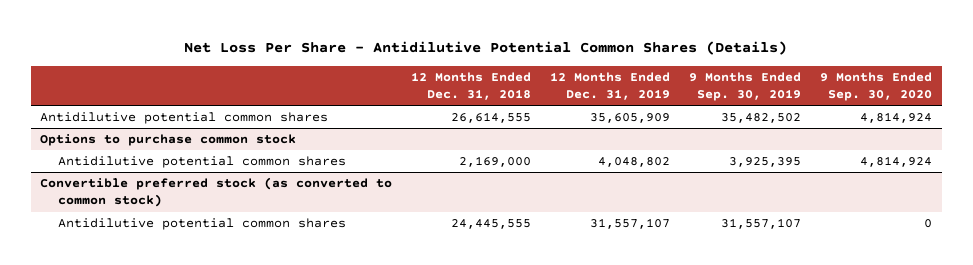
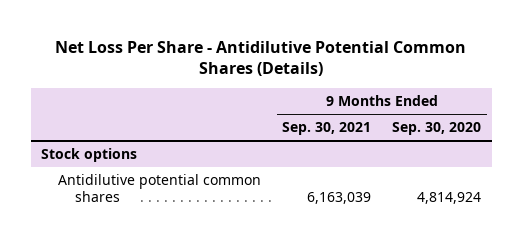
[411,71,532,101] 12 Months Ended Dec. 31, 2018 -> none
[550,71,671,101] 12 Months Ended Dec. 31, 2019 -> none
[689,71,802,102] 9 Months Ended Sep. 30, 2019 -> none
none -> [282,122,372,136] Sep. 30, 2021
[40,112,329,125] Antidilutive potential common shares -> none
[40,134,297,147] Options to purchase common stock -> [41,148,138,163] Stock options
[40,177,393,208] Convertible preferred stock (as converted to common stock) -> none
[57,218,346,231] Antidilutive potential common shares -> none

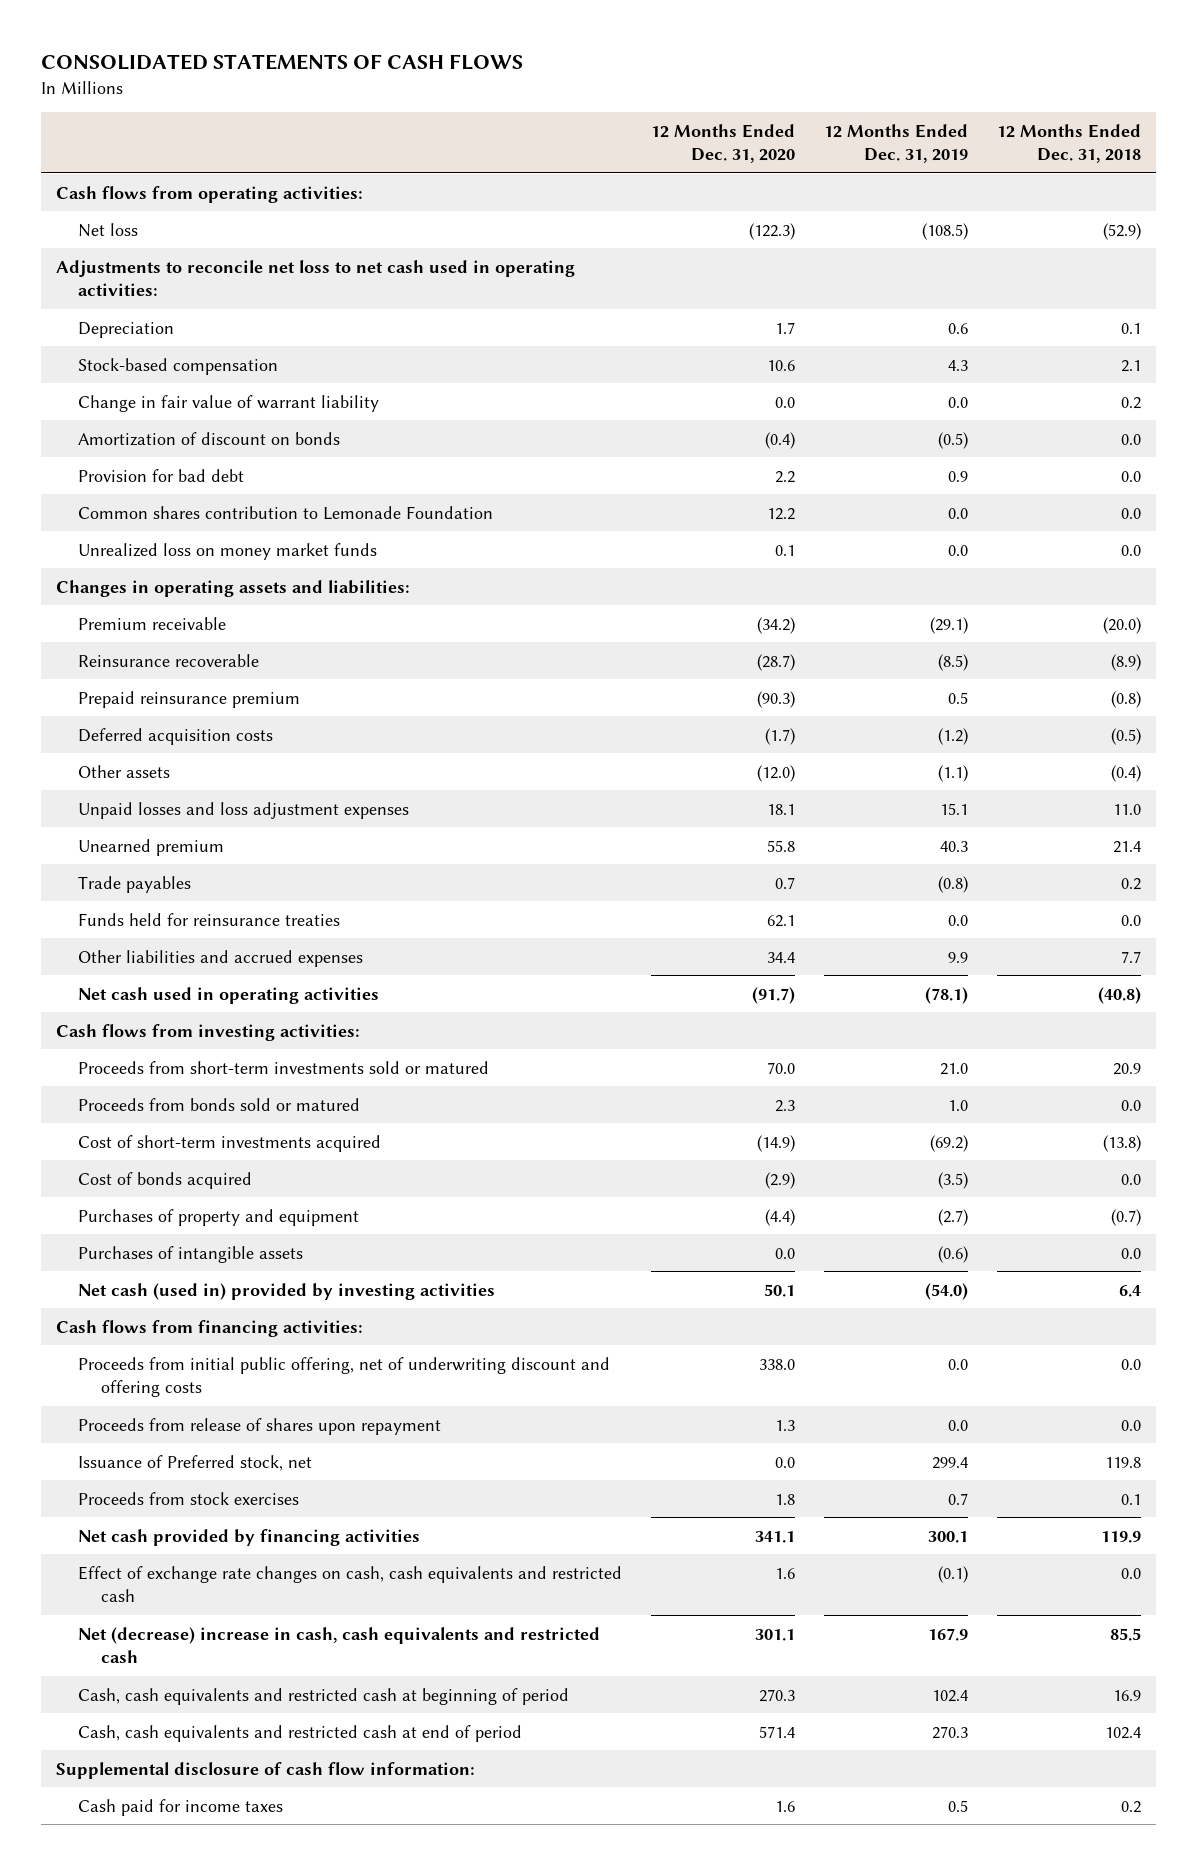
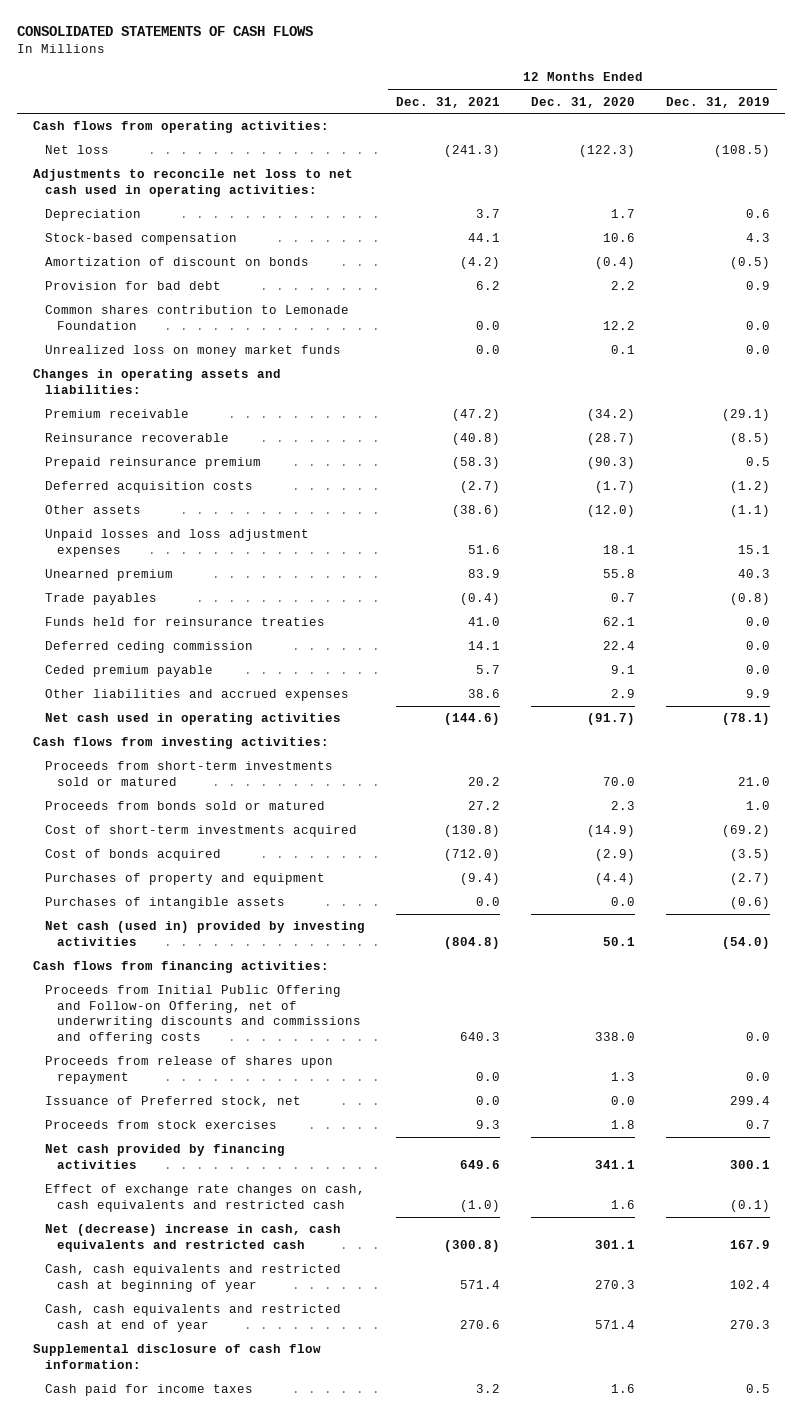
[997,123,1142,163] 12 Months Ended Dec. 31, 2018 -> none
none -> [395,96,500,108] Dec. 31, 2021
[78,394,380,412] Change in fair value of warrant liability -> none
none -> [44,641,253,654] Deferred ceding commission
none -> [44,665,213,678] Ceded premium payable
[767,951,796,963] 34.4 -> [610,689,635,699] 2.9
[78,1356,611,1397] Proceeds from initial public offering, net of underwriting discount and offering costs -> [44,985,361,1045] Proceeds from Initial Public Offering and Follow-on Offering, net of underwriting discounts and commissions and offering costs
[78,1687,570,1705] Cash, cash equivalents and restricted cash at beginning of period -> [44,1264,341,1292] Cash, cash equivalents and restricted cash at beginning of year
[78,1724,523,1742] Cash, cash equivalents and restricted cash at end of period -> [44,1304,341,1332] Cash, cash equivalents and restricted cash at end of year

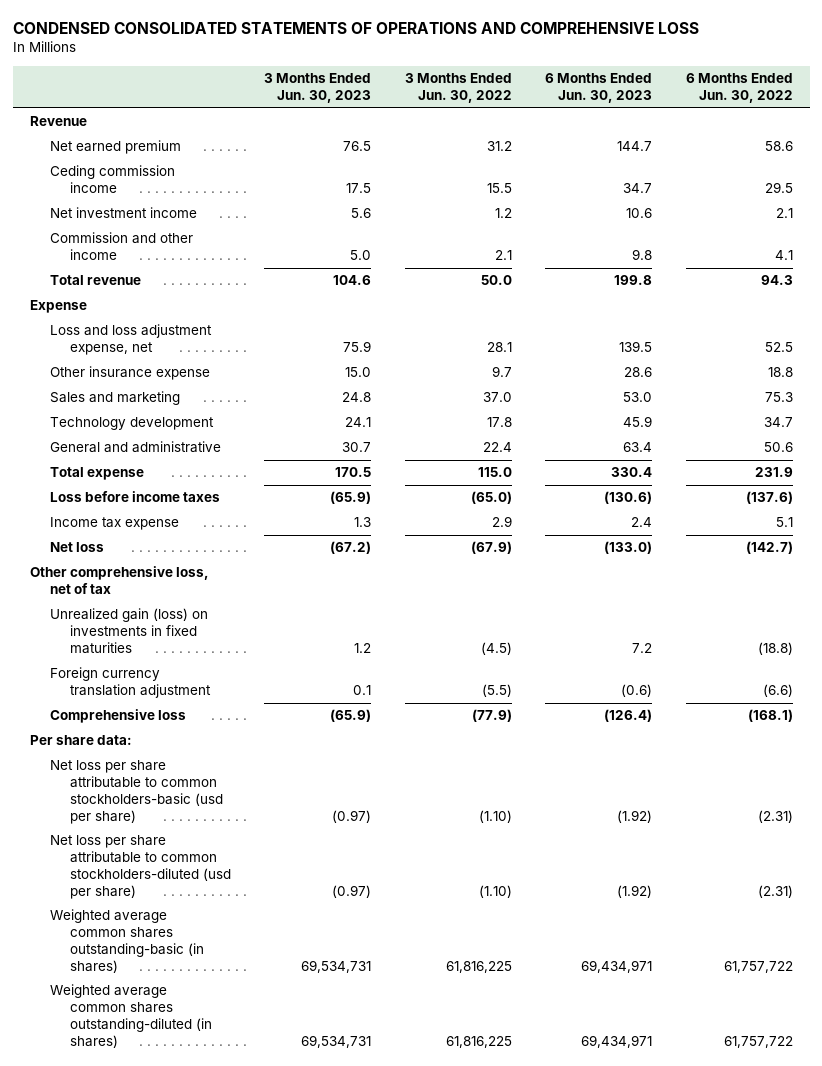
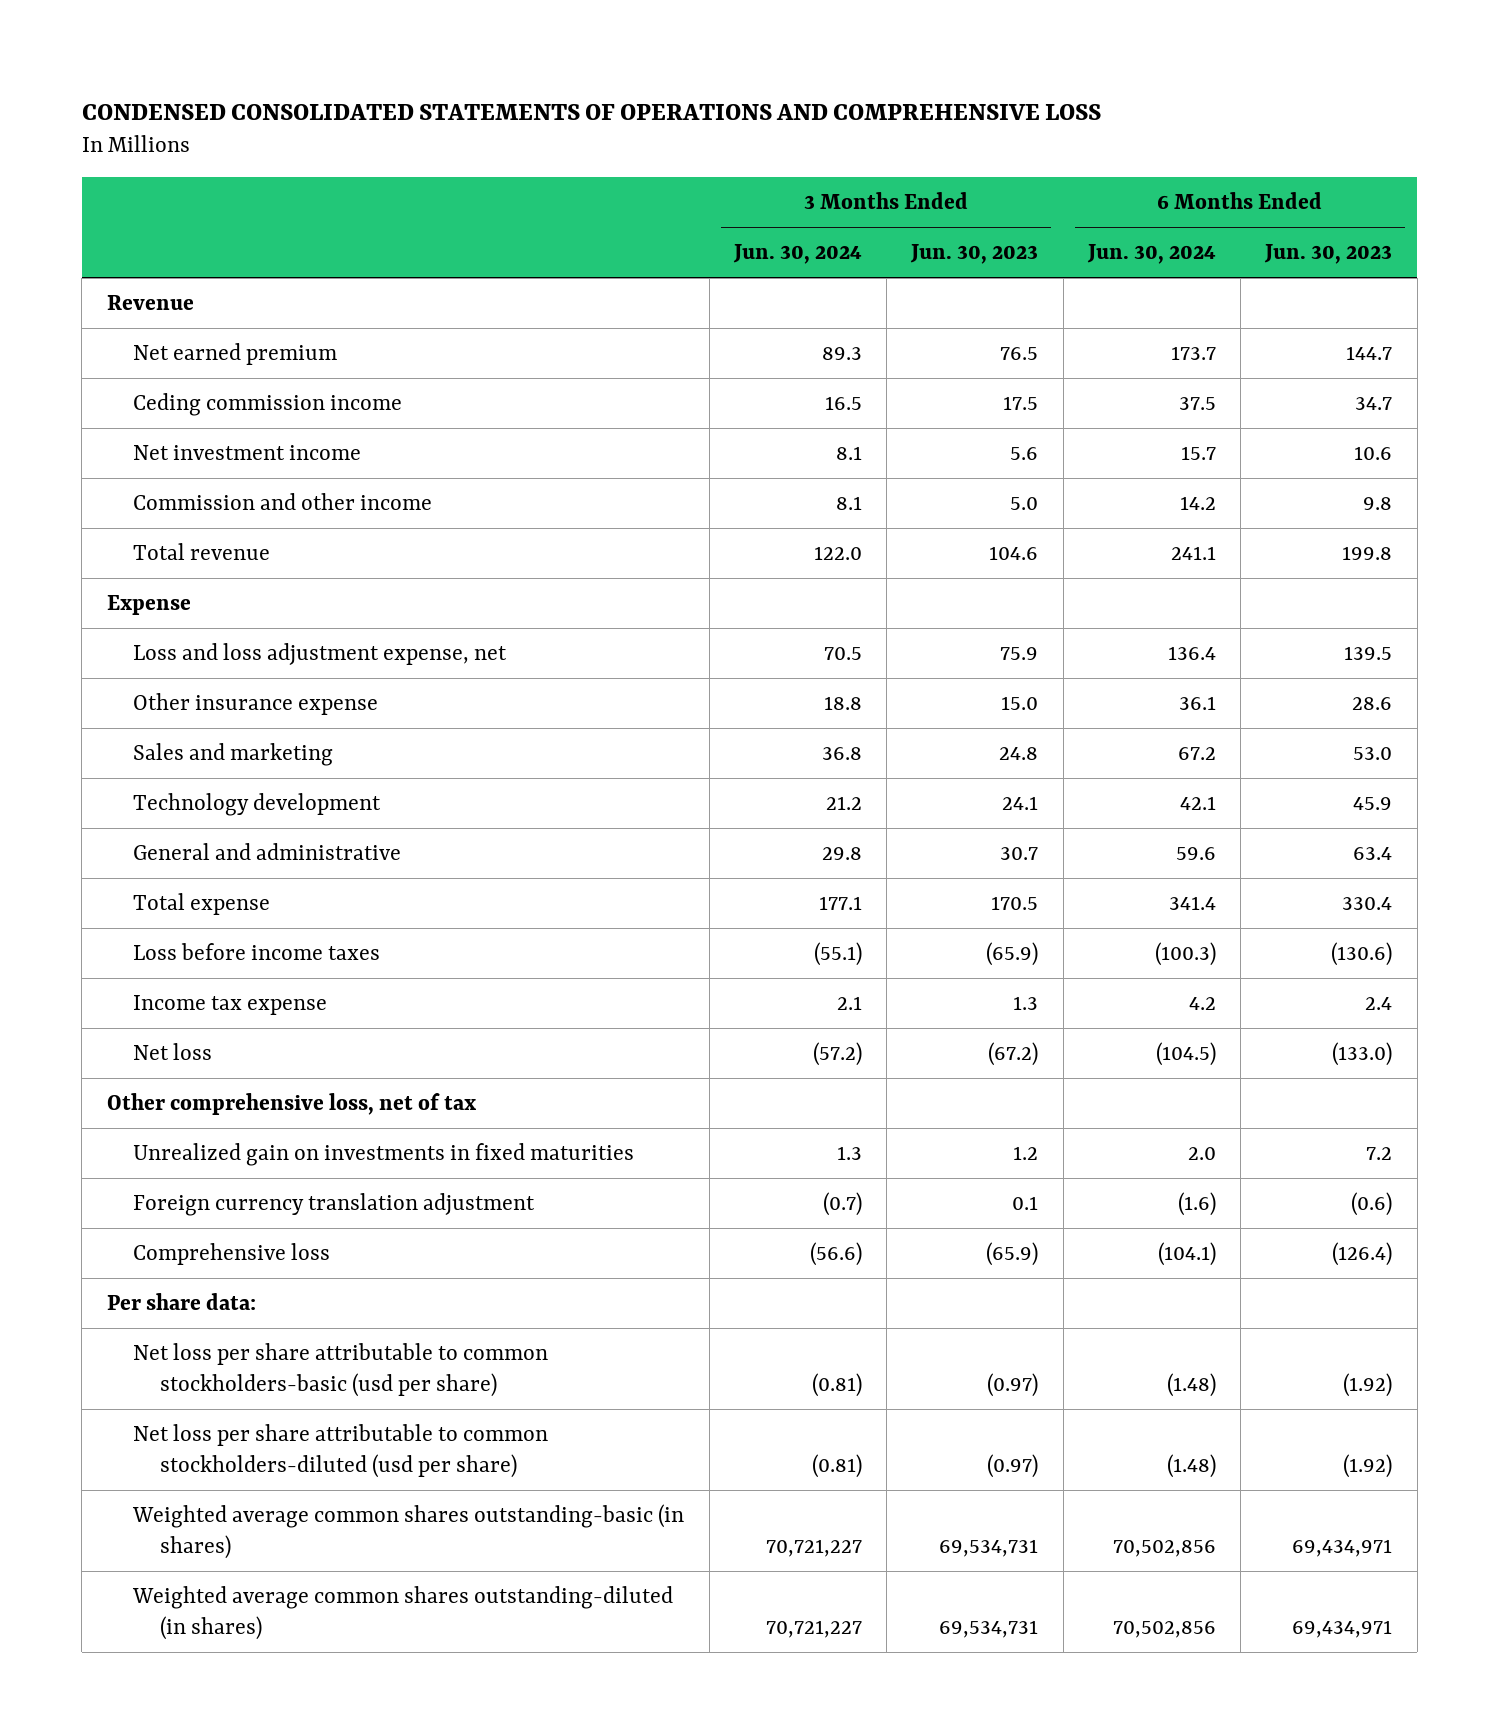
[404,73,512,104] 3 Months Ended Jun. 30, 2022 -> none
[685,73,793,104] 6 Months Ended Jun. 30, 2022 -> none
none -> [732,244,862,265] Jun. 30, 2024
none -> [1086,244,1216,265] Jun. 30, 2024
[49,608,208,655] Unrealized gain (loss) on investments in fixed maturities -> [133,1143,635,1167] Unrealized gain on investments in fixed maturities

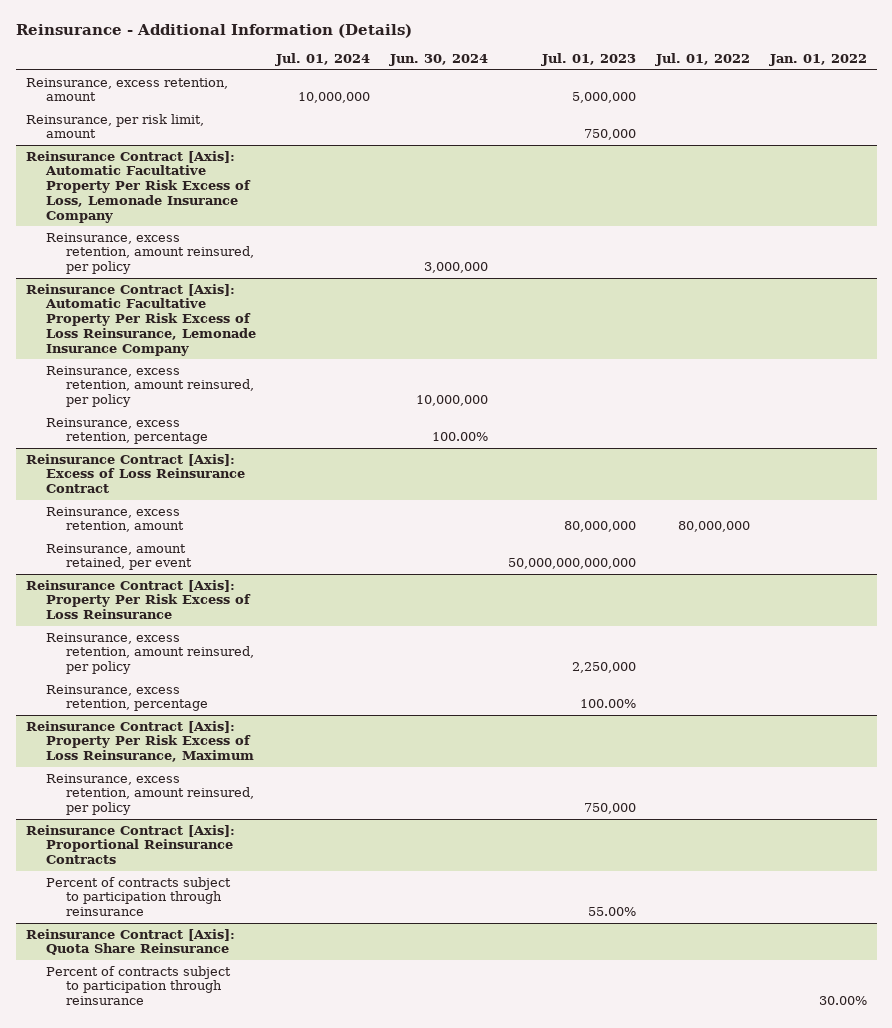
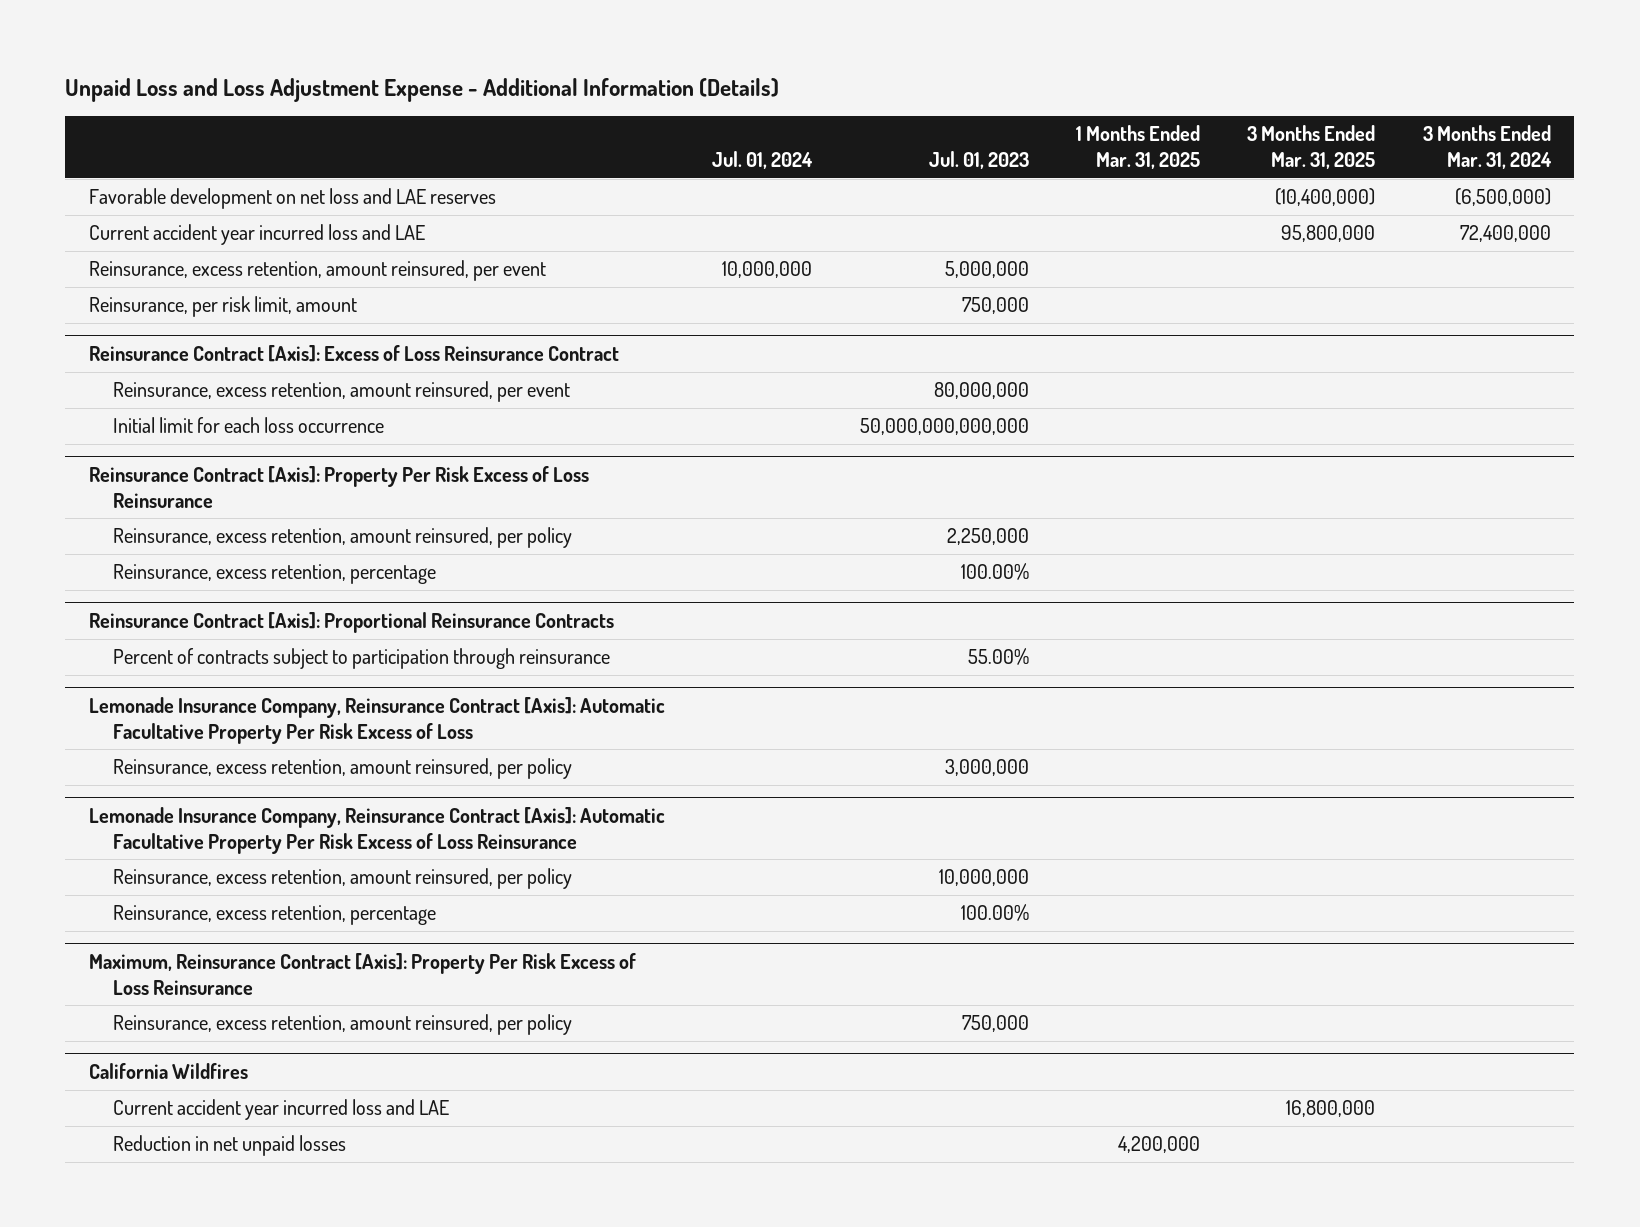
[15,24,412,39] Reinsurance - Additional Information (Details) -> [65,78,780,103] Unpaid Loss and Loss Adjustment Expense - Additional Information (Details)
[388,54,488,67] Jun. 30, 2024 -> none
[654,53,750,67] Jul. 01, 2022 -> none
[768,54,867,67] Jan. 01, 2022 -> none
none -> [1075,125,1200,169] 1 Months Ended Mar. 31, 2025
none -> [1247,125,1376,169] 3 Months Ended Mar. 31, 2025
none -> [1422,125,1552,169] 3 Months Ended Mar. 31, 2024
none -> [88,188,496,210] Favorable development on net loss and LAE reserves
none -> [88,224,425,246] Current accident year incurred loss and LAE
[25,77,228,102] Reinsurance, excess retention, amount -> [88,260,546,282] Reinsurance, excess retention, amount reinsured, per event
[25,150,251,223] Reinsurance Contract [Axis]: Automatic Facultative Property Per Risk Excess of Loss, Lemonade Insurance Company -> none
[45,232,254,275] Reinsurance, excess retention, amount reinsured, per policy -> none
[25,283,256,356] Reinsurance Contract [Axis]: Automatic Facultative Property Per Risk Excess of Loss Reinsurance, Lemonade Insurance Company -> none
[45,365,254,408] Reinsurance, excess retention, amount reinsured, per policy -> none
[45,417,208,445] Reinsurance, excess retention, percentage -> none
[45,506,184,533] Reinsurance, excess retention, amount -> [112,381,570,403] Reinsurance, excess retention, amount reinsured, per event
[45,543,192,571] Reinsurance, amount retained, per event -> [112,417,384,434] Initial limit for each loss occurrence
[25,720,254,763] Reinsurance Contract [Axis]: Property Per Risk Excess of Loss Reinsurance, Maximum -> none
[45,773,254,816] Reinsurance, excess retention, amount reinsured, per policy -> none
[25,928,235,956] Reinsurance Contract [Axis]: Quota Share Reinsurance -> none
[45,965,231,1006] Percent of contracts subject to participation through reinsurance -> none
none -> [88,697,665,744] Lemonade Insurance Company, Reinsurance Contract [Axis]: Automatic Facultative Property Per Risk Excess of Loss
none -> [112,758,572,780] Reinsurance, excess retention, amount reinsured, per policy
none -> [88,807,665,854] Lemonade Insurance Company, Reinsurance Contract [Axis]: Automatic Facultative Property Per Risk Excess of Loss Reinsurance
none -> [112,868,572,890] Reinsurance, excess retention, amount reinsured, per policy
none -> [112,905,436,926] Reinsurance, excess retention, percentage
none -> [88,953,636,995] Maximum, Reinsurance Contract [Axis]: Property Per Risk Excess of Loss Reinsurance
none -> [112,1014,572,1036] Reinsurance, excess retention, amount reinsured, per policy
none -> [88,1063,248,1080] California Wildfires
none -> [112,1099,449,1121] Current accident year incurred loss and LAE
none -> [112,1135,346,1157] Reduction in net unpaid losses

